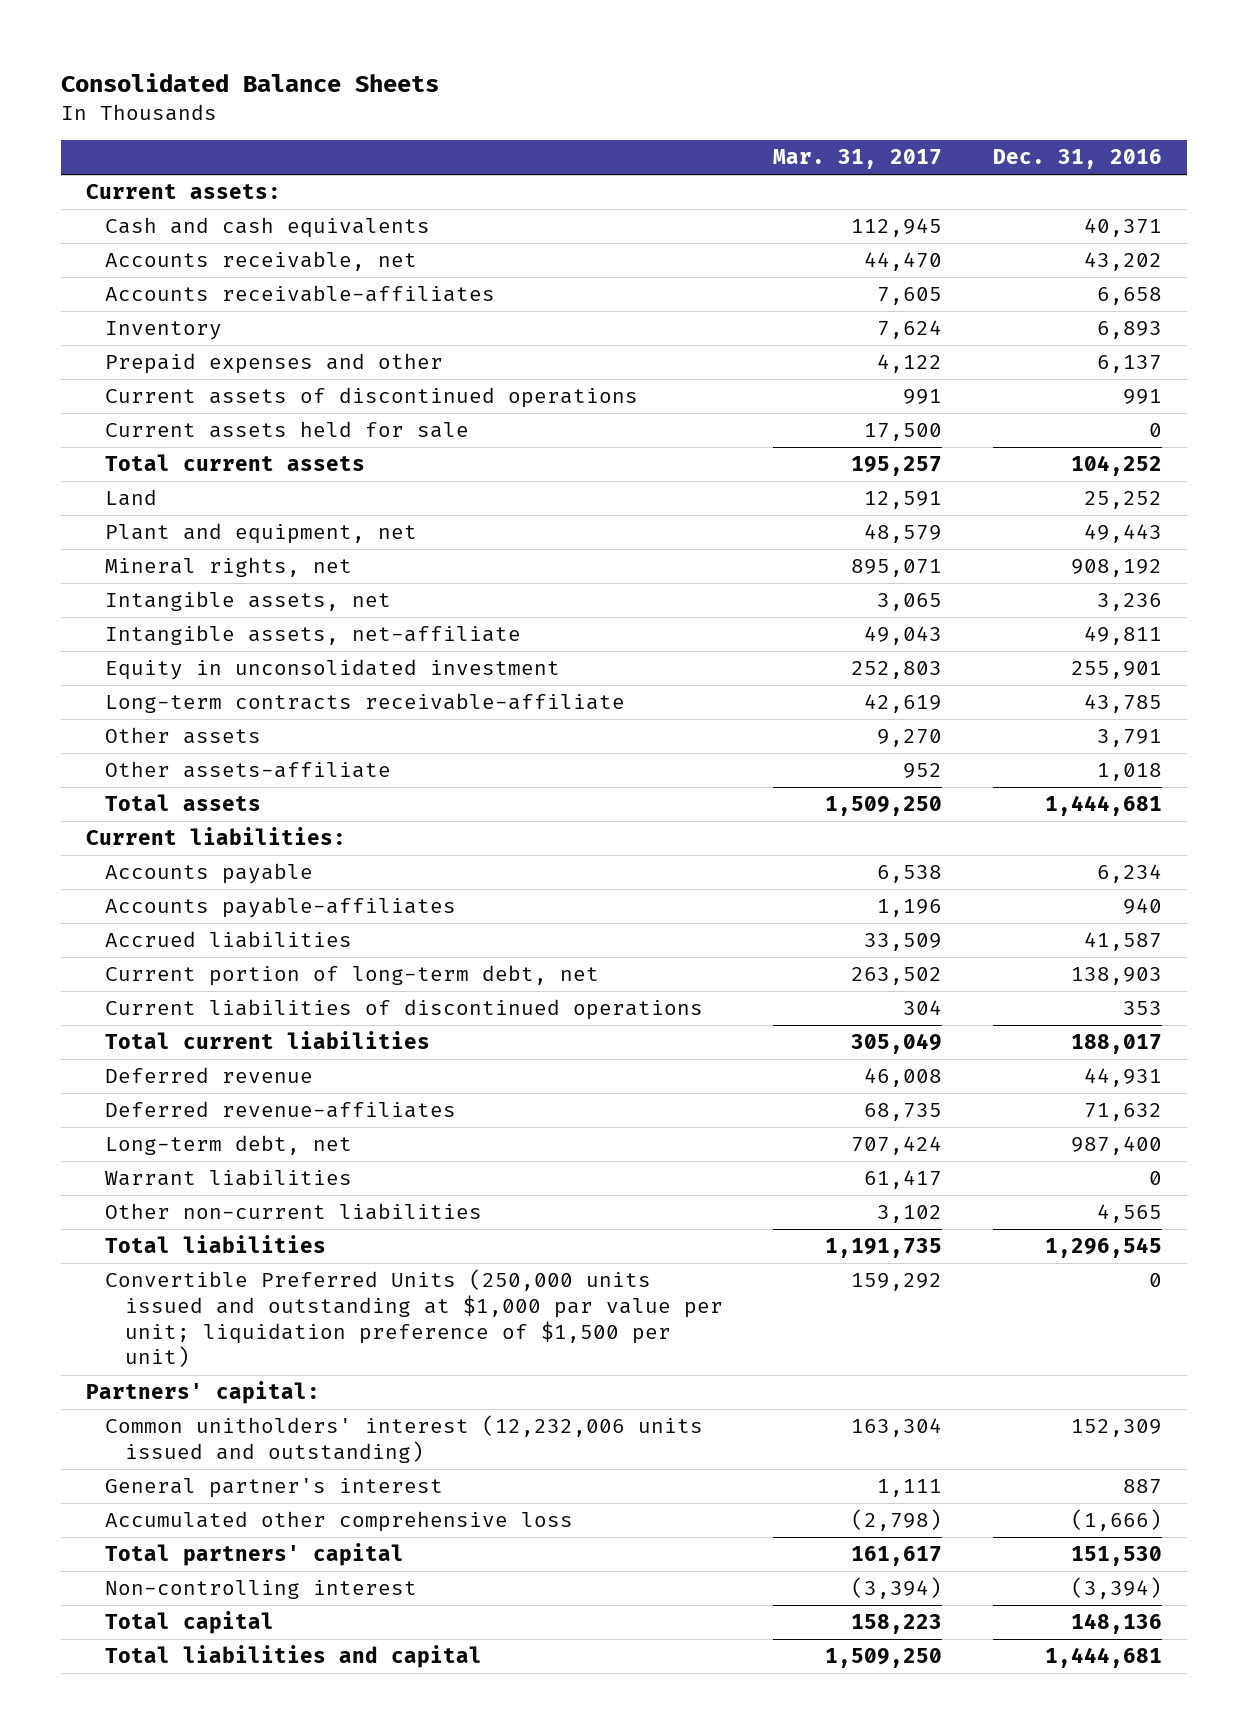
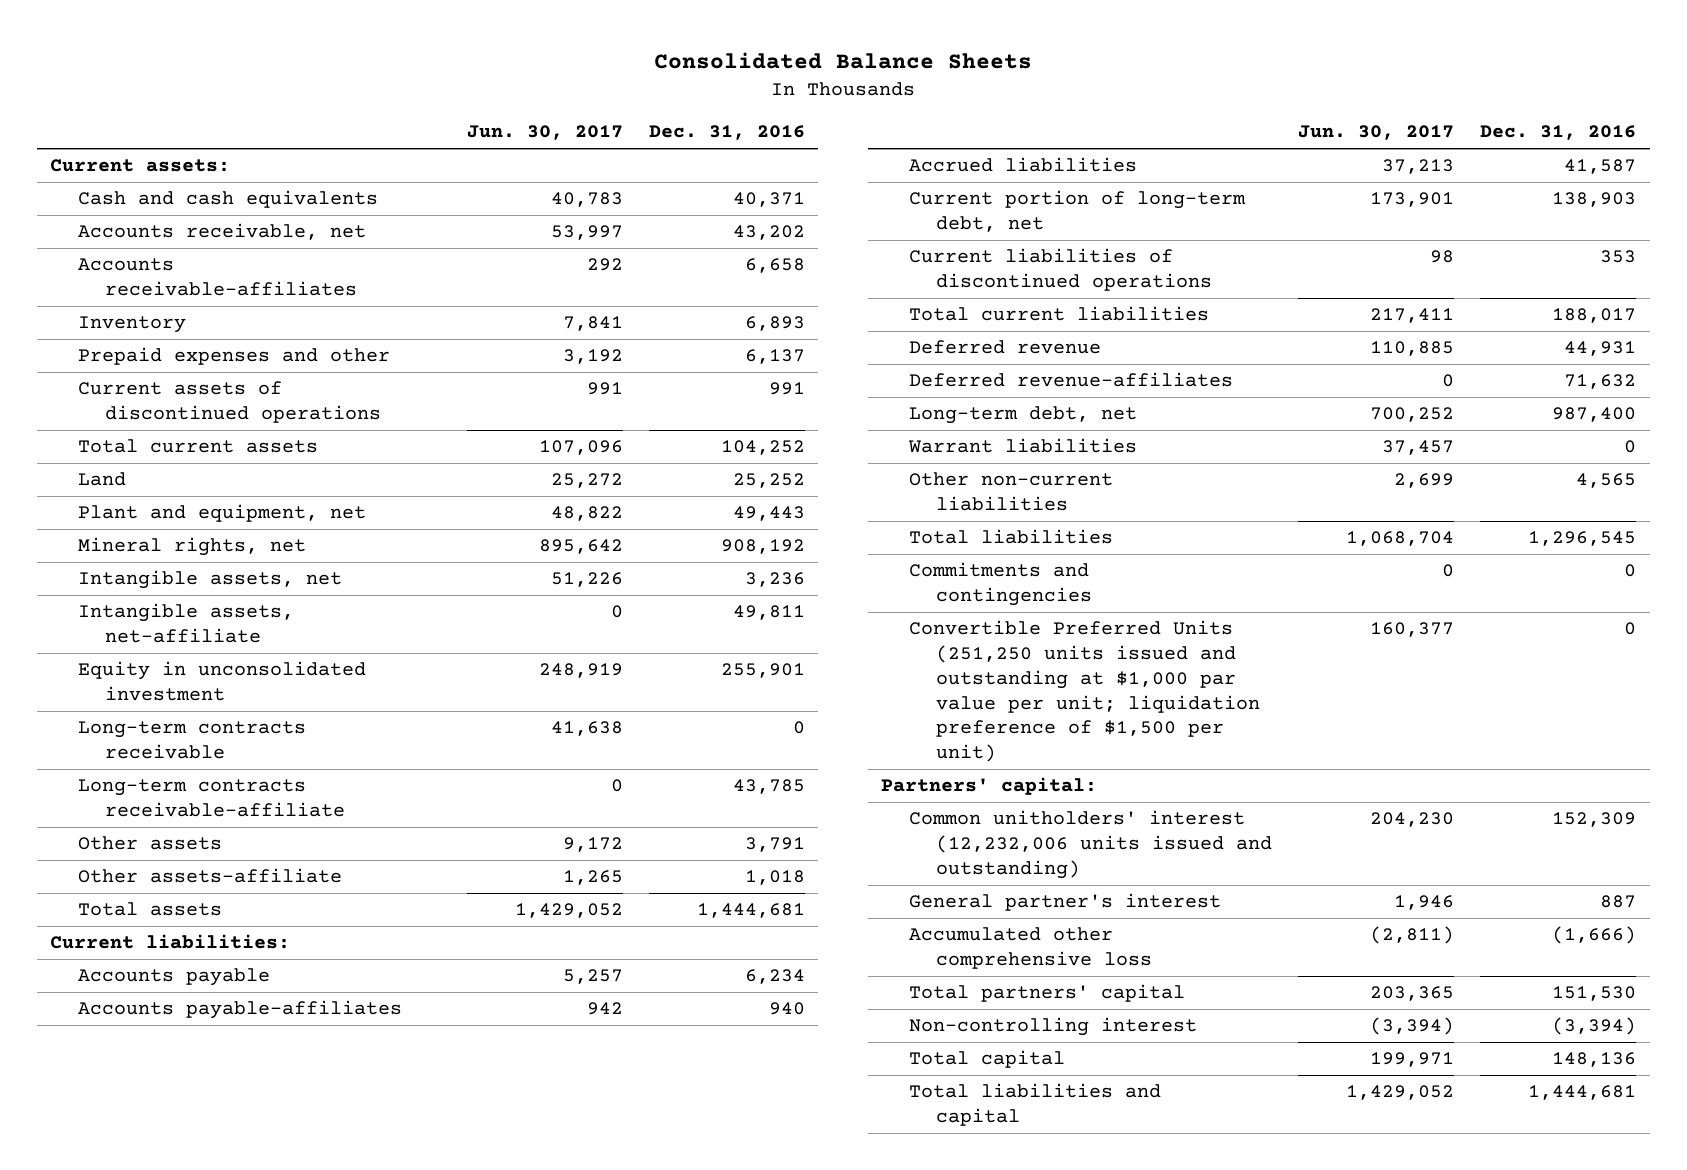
[773,149,943,170] Mar. 31, 2017 -> none
none -> [467,125,624,141] Jun. 30, 2017
[105,421,470,439] Current assets held for sale -> none
none -> [77,721,306,760] Long-term contracts receivable
none -> [908,562,1092,607] Commitments and contingencies
[105,1269,723,1368] Convertible Preferred Units (250,000 units issued and outstanding at $1,000 par value per unit; liquidation preference of $1,500 per unit) -> [908,620,1260,763] Convertible Preferred Units (251,250 units issued and outstanding at $1,000 par value per unit; liquidation preference of $1,500 per unit)

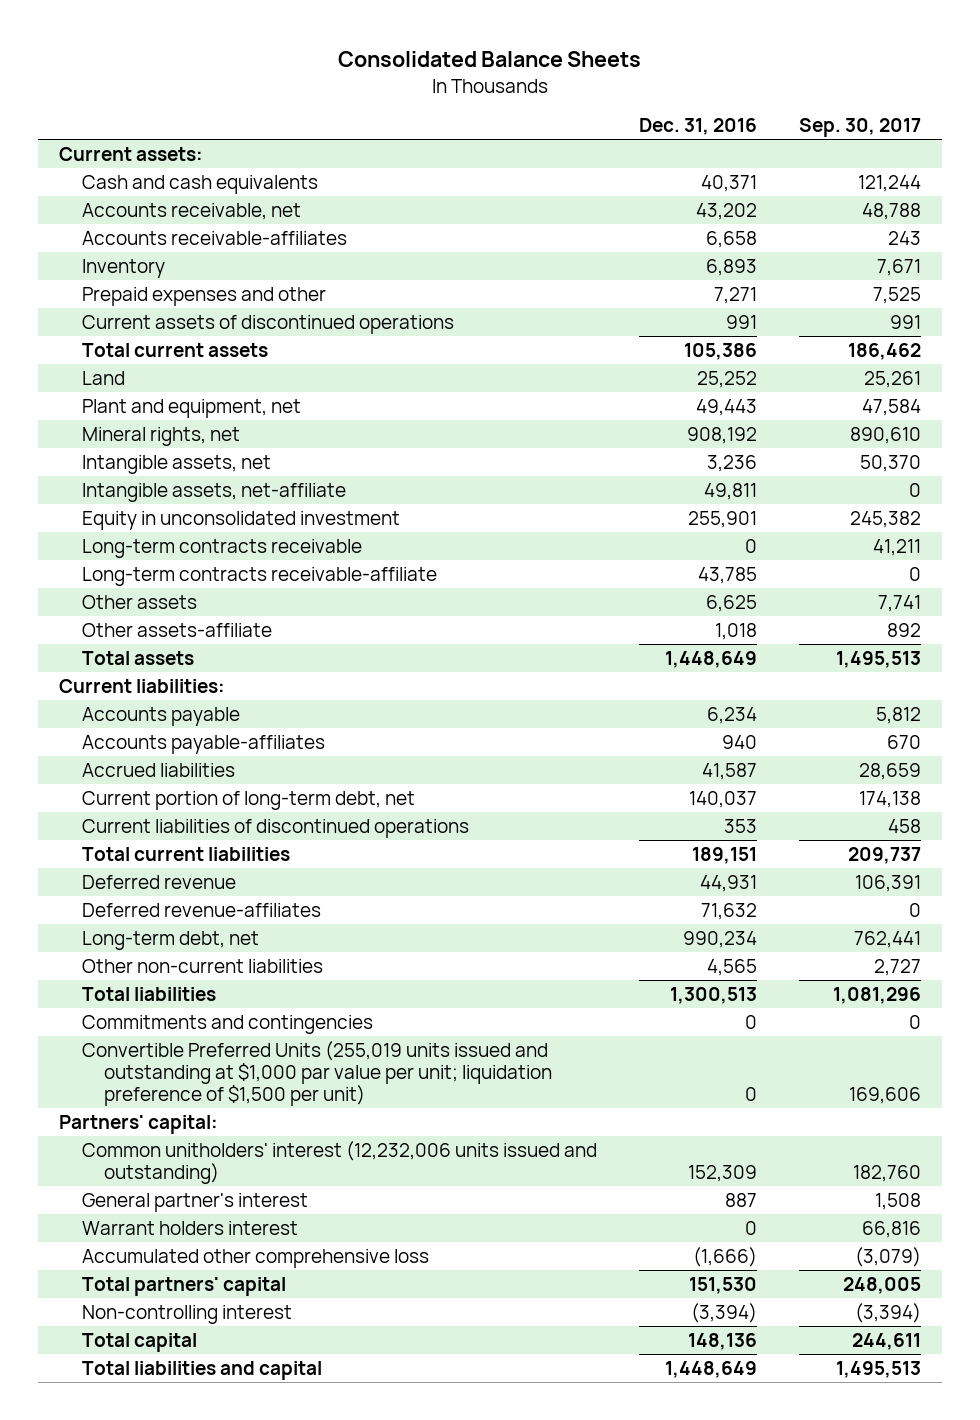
[467,125,624,141] Jun. 30, 2017 -> none
none -> [799,118,922,138] Sep. 30, 2017
[745,349,806,365] 6,137 -> [713,286,757,304] 7,271
[721,440,806,456] 104,252 -> [683,342,757,360] 105,386
[745,837,806,853] 3,791 -> [705,594,757,612] 6,625
[697,903,806,919] 1,444,681 -> [664,650,757,668] 1,448,649
[1552,192,1637,208] 138,903 -> [688,790,757,808] 140,037
[1552,308,1637,324] 188,017 -> [691,846,757,864] 189,151
[907,438,1137,454] Warrant liabilities -> none
[1552,407,1637,423] 987,400 -> [682,930,757,948] 990,234
[1528,531,1637,547] 1,296,545 -> [669,986,757,1004] 1,300,513
[908,620,1260,763] Convertible Preferred Units (251,250 units issued and outstanding at $1,000 par value per unit; liquidation preference of $1,500 per unit) -> [81,1040,552,1107] Convertible Preferred Units (255,019 units issued and outstanding at $1,000 par value per unit; liquidation preference of $1,500 per unit)
none -> [81,1220,298,1235] Warrant holders interest
[1528,1085,1637,1101] 1,444,681 -> [664,1360,757,1378] 1,448,649

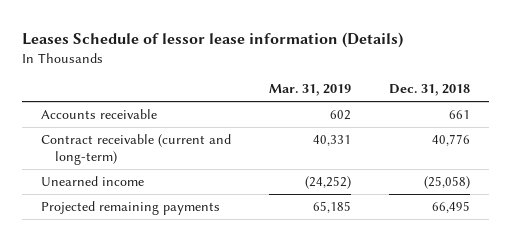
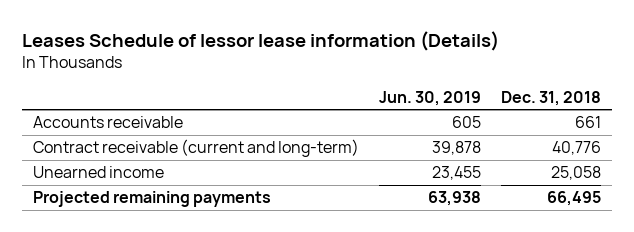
[269,84,352,97] Mar. 31, 2019 -> none
none -> [378,90,481,106] Jun. 30, 2019
[424,175,471,189] (25,058) -> [551,166,602,181] 25,058

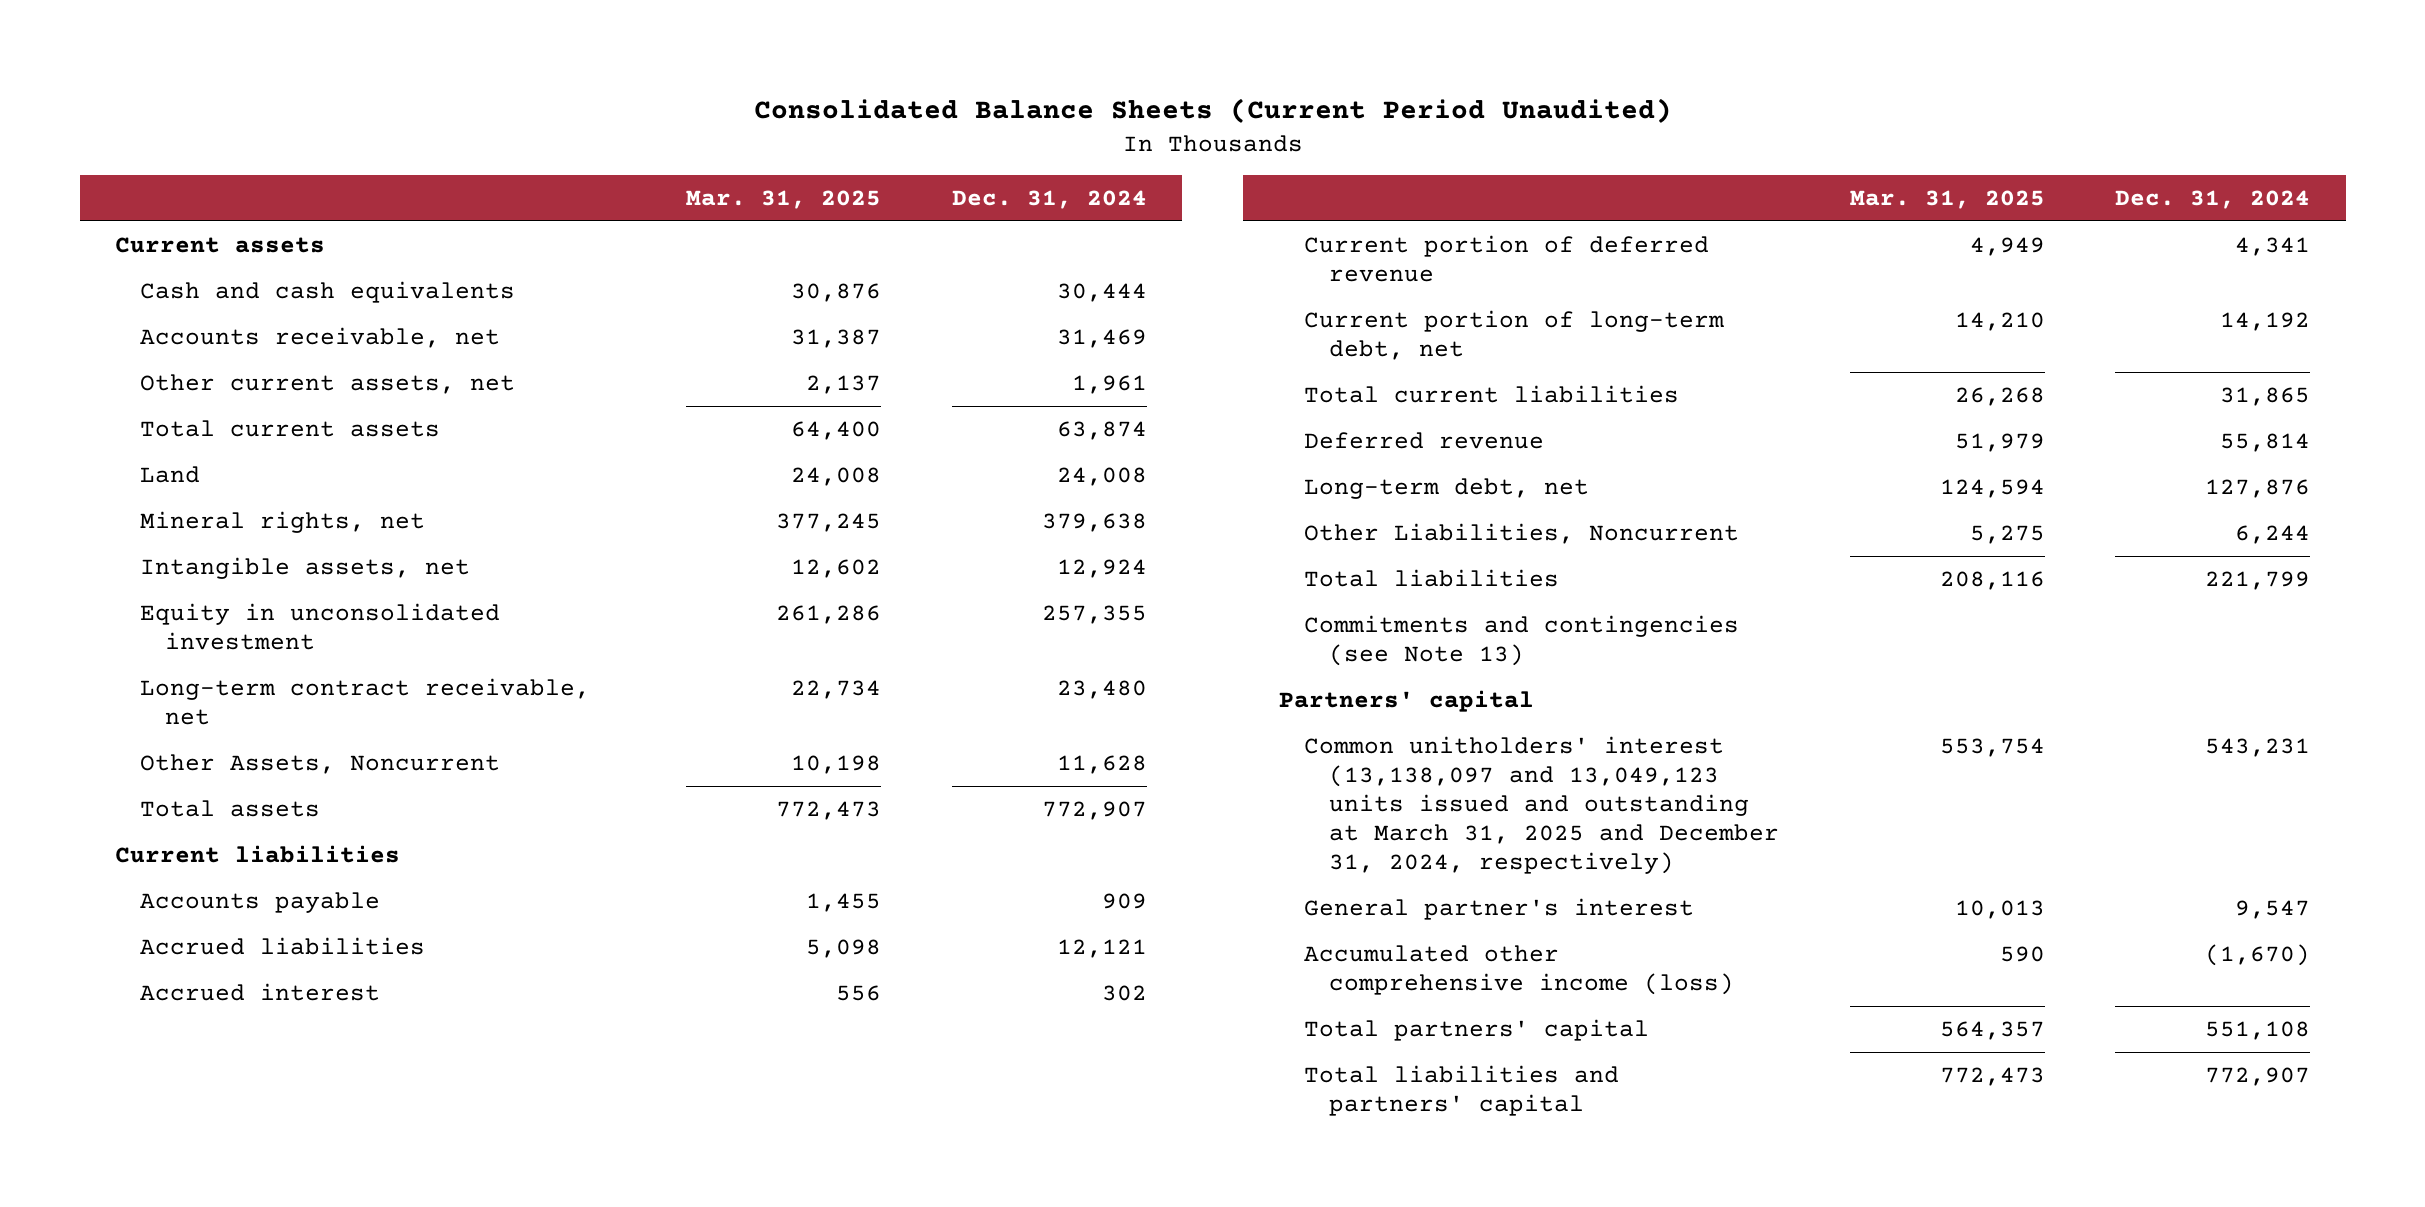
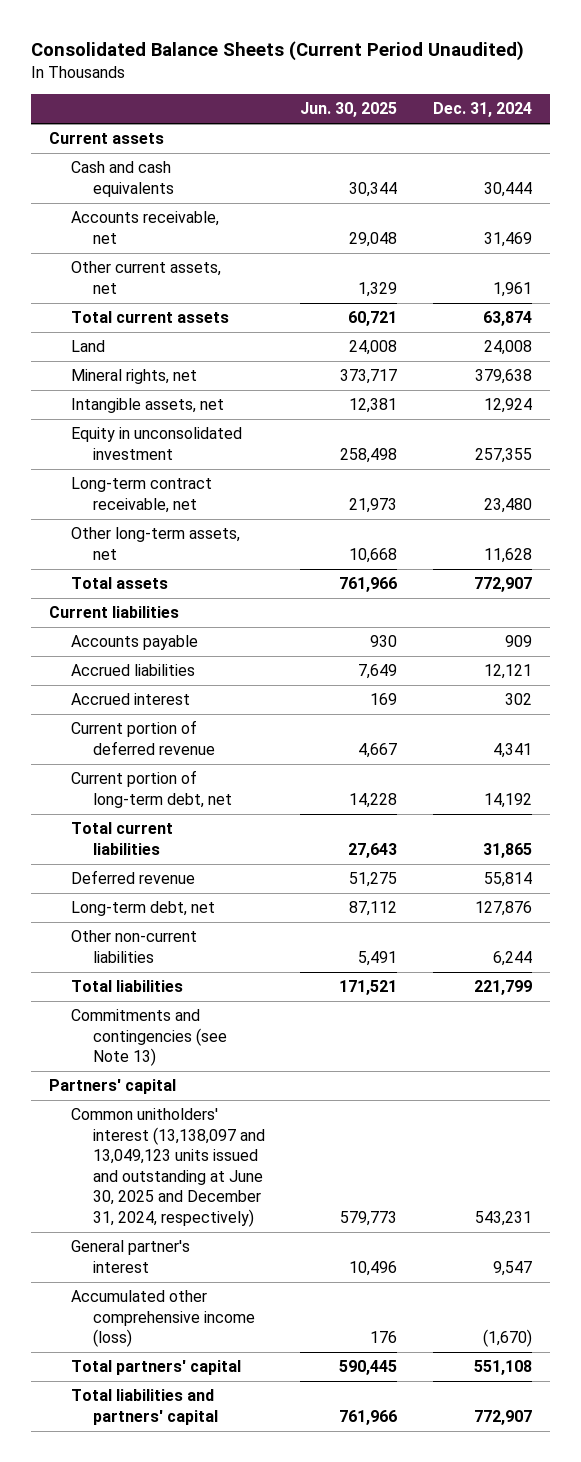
[685,190,881,210] Mar. 31, 2025 -> none
none -> [300,102,398,118] Jun. 30, 2025
[140,753,501,774] Other Assets, Noncurrent -> [70,527,240,560] Other long-term assets, net
[1303,522,1739,544] Other Liabilities, Noncurrent -> [70,930,197,963] Other non-current liabilities
[1303,735,1779,875] Common unitholders' interest (13,138,097 and 13,049,123 units issued and outstanding at March 31, 2025 and December 31, 2024, respectively) -> [70,1108,265,1227] Common unitholders' interest (13,138,097 and 13,049,123 units issued and outstanding at June 30, 2025 and December 31, 2024, respectively)

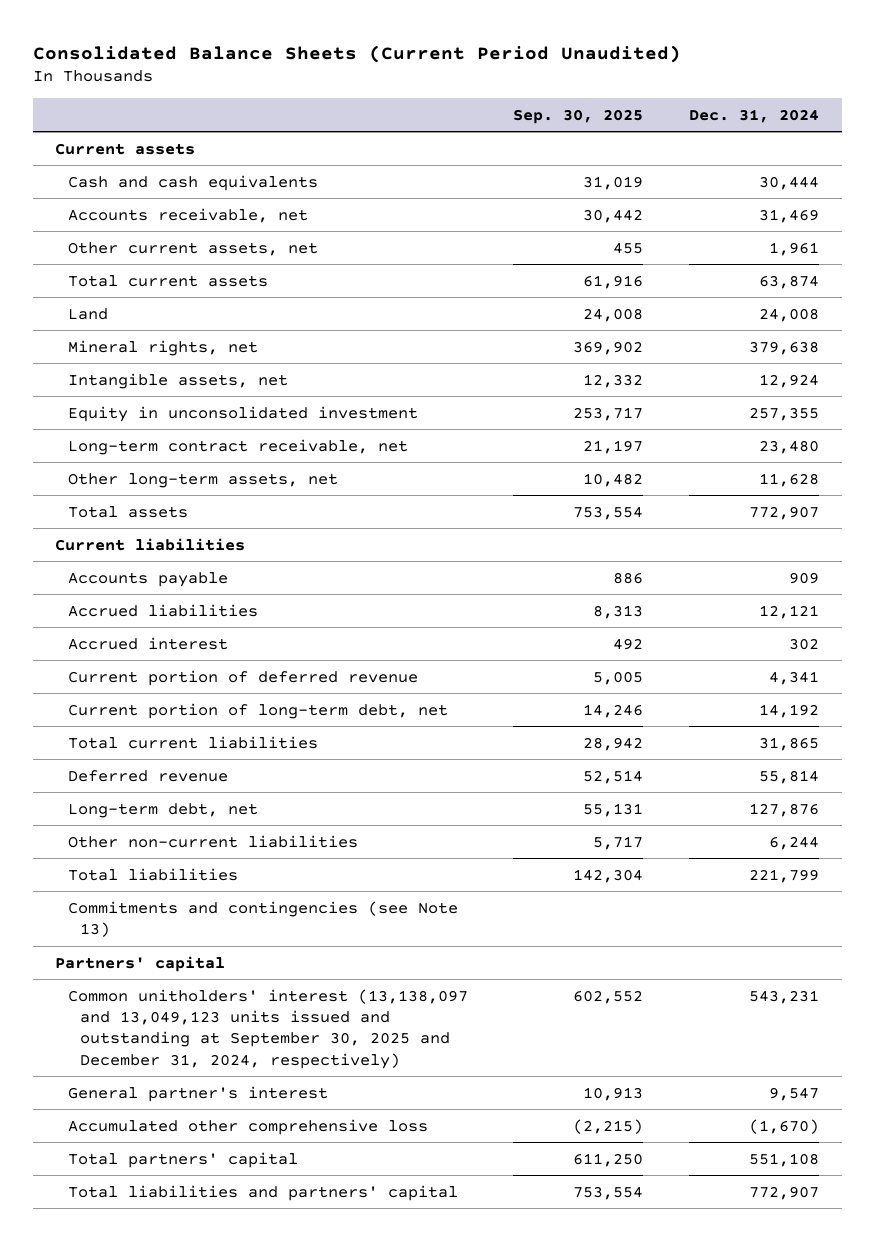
[300,102,398,118] Jun. 30, 2025 -> none
none -> [513,108,644,124] Sep. 30, 2025
[70,1108,265,1227] Common unitholders' interest (13,138,097 and 13,049,123 units issued and outstanding at June 30, 2025 and December 31, 2024, respectively) -> [67,988,468,1069] Common unitholders' interest (13,138,097 and 13,049,123 units issued and outstanding at September 30, 2025 and December 31, 2024, respectively)
[70,1290,255,1348] Accumulated other comprehensive income (loss) -> [67,1118,428,1135] Accumulated other comprehensive loss

